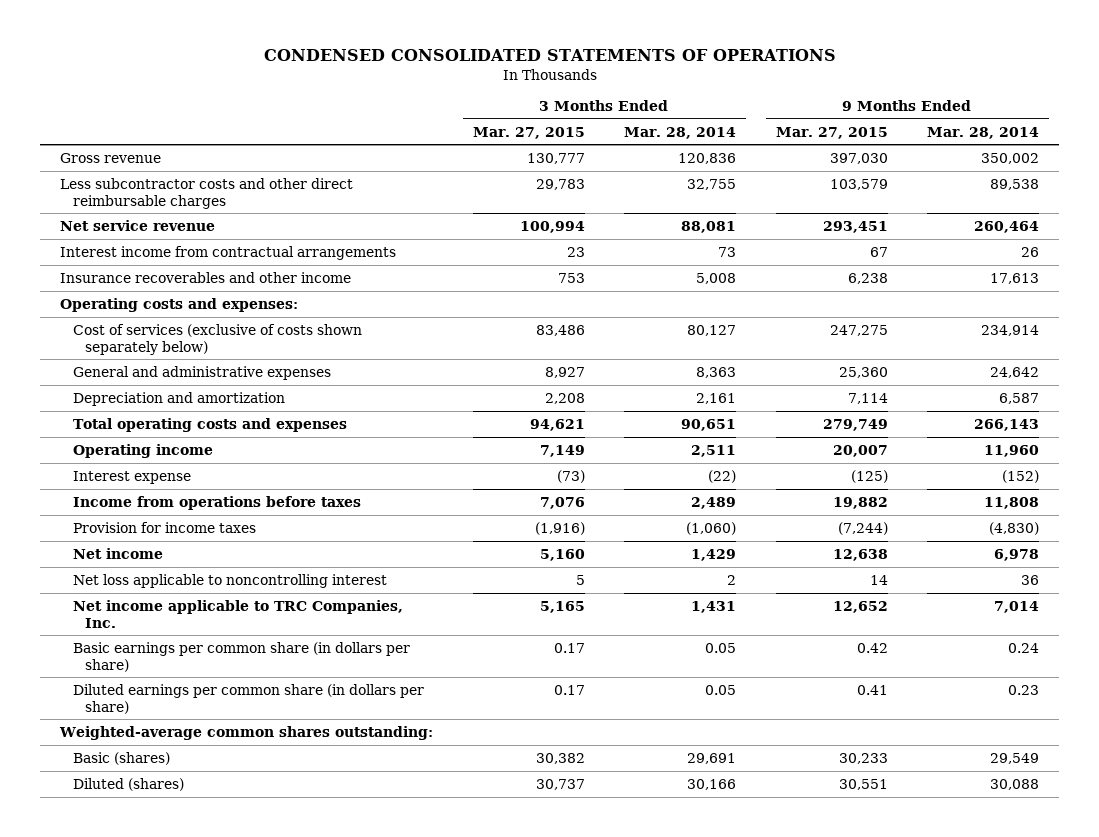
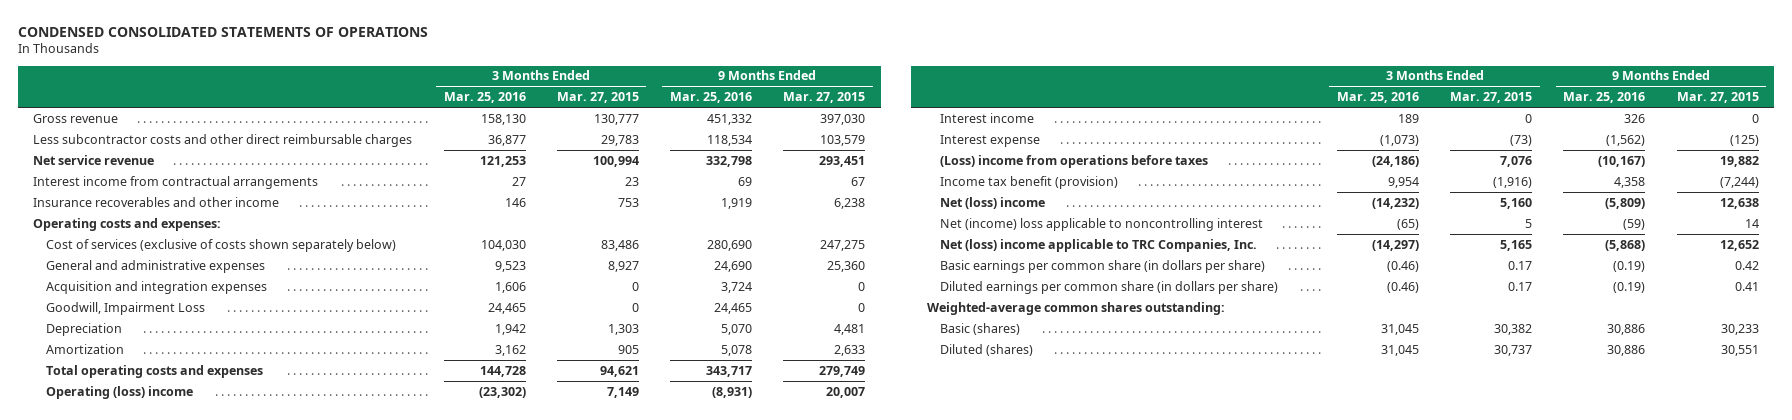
[624,126,737,139] Mar. 28, 2014 -> none
[927,126,1040,139] Mar. 28, 2014 -> none
none -> [443,92,526,104] Mar. 25, 2016
none -> [669,92,752,104] Mar. 25, 2016
[72,391,285,406] Depreciation and amortization -> none
none -> [46,280,268,294] Acquisition and integration expenses
none -> [46,301,206,315] Goodwill, Impairment Loss
none -> [46,322,123,336] Depreciation
none -> [46,343,125,354] Amortization
[72,443,213,458] Operating income -> [46,385,194,399] Operating (loss) income
none -> [939,112,1034,123] Interest income
[72,495,361,510] Income from operations before taxes -> [939,154,1208,168] (Loss) income from operations before taxes
[72,521,256,533] Provision for income taxes -> [939,175,1118,189] Income tax benefit (provision)
[72,547,163,559] Net income -> [939,196,1045,209] Net (loss) income
[72,573,387,588] Net loss applicable to noncontrolling interest -> [939,217,1263,231] Net (income) loss applicable to noncontrolling interest
[72,599,403,628] Net income applicable to TRC Companies, Inc. -> [939,238,1257,252] Net (loss) income applicable to TRC Companies, Inc.

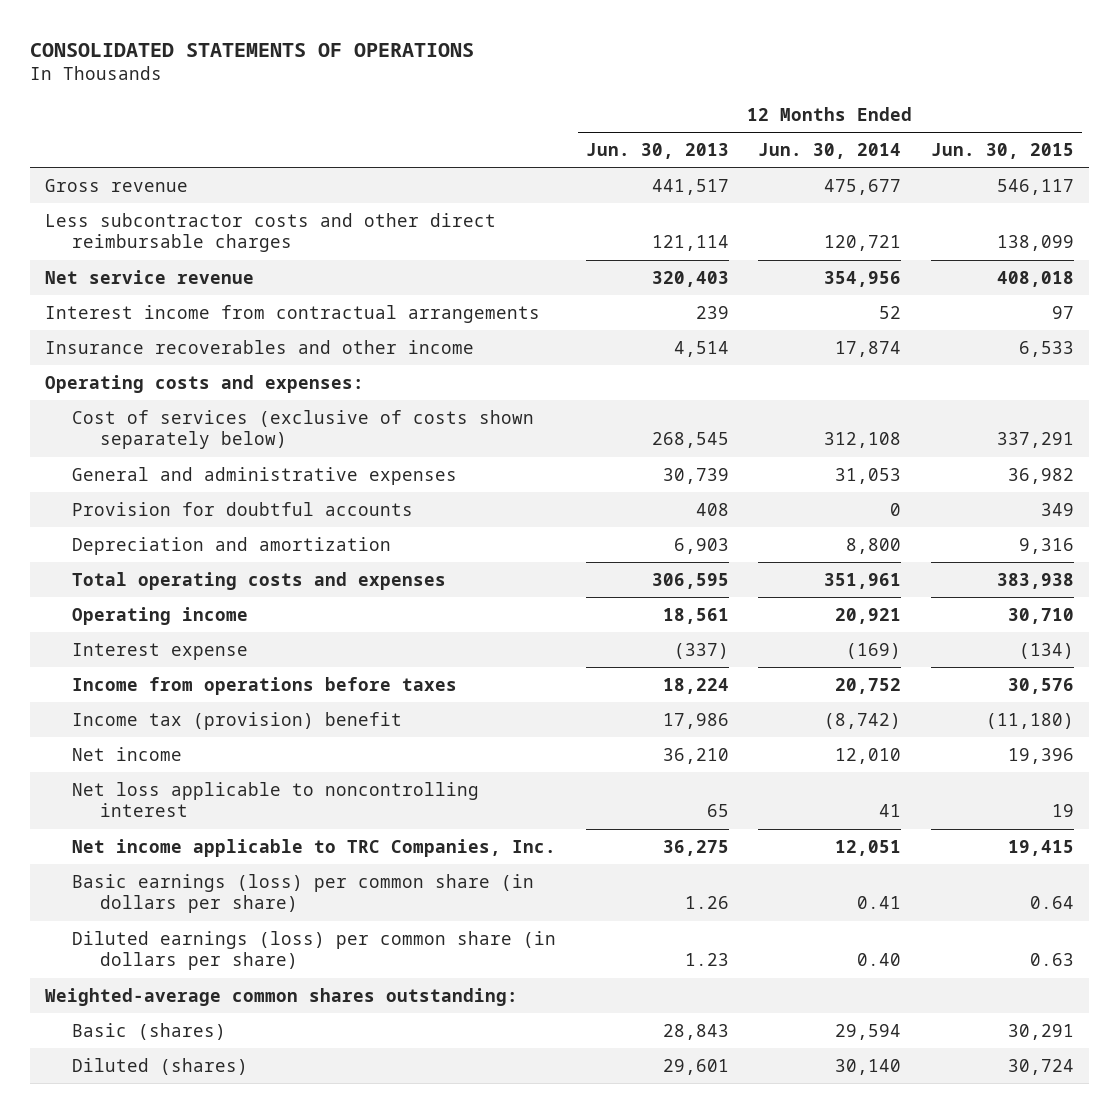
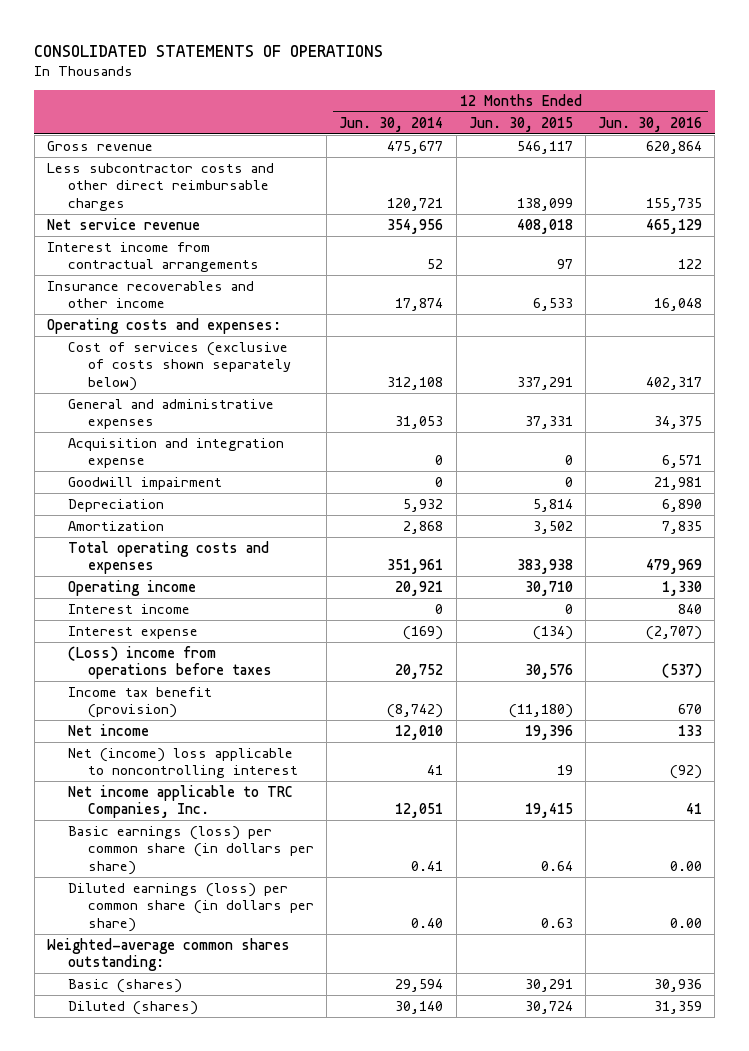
[585,143,729,160] Jun. 30, 2013 -> none
none -> [597,116,702,132] Jun. 30, 2016
[72,501,414,516] Provision for doubtful accounts -> none
[72,536,392,555] Depreciation and amortization -> none
[1008,467,1075,484] 36,982 -> [524,416,573,430] 37,331
none -> [67,437,284,469] Acquisition and integration expense
none -> [67,476,222,490] Goodwill impairment
none -> [67,498,164,512] Depreciation
none -> [67,520,164,531] Amortization
none -> [67,603,190,614] Interest income
[72,676,458,695] Income from operations before taxes -> [67,645,273,680] (Loss) income from operations before taxes
[72,711,403,730] Income tax (provision) benefit -> [67,686,212,719] Income tax benefit (provision)
[72,781,480,818] Net loss applicable to noncontrolling interest -> [67,747,299,779] Net (income) loss applicable to noncontrolling interest

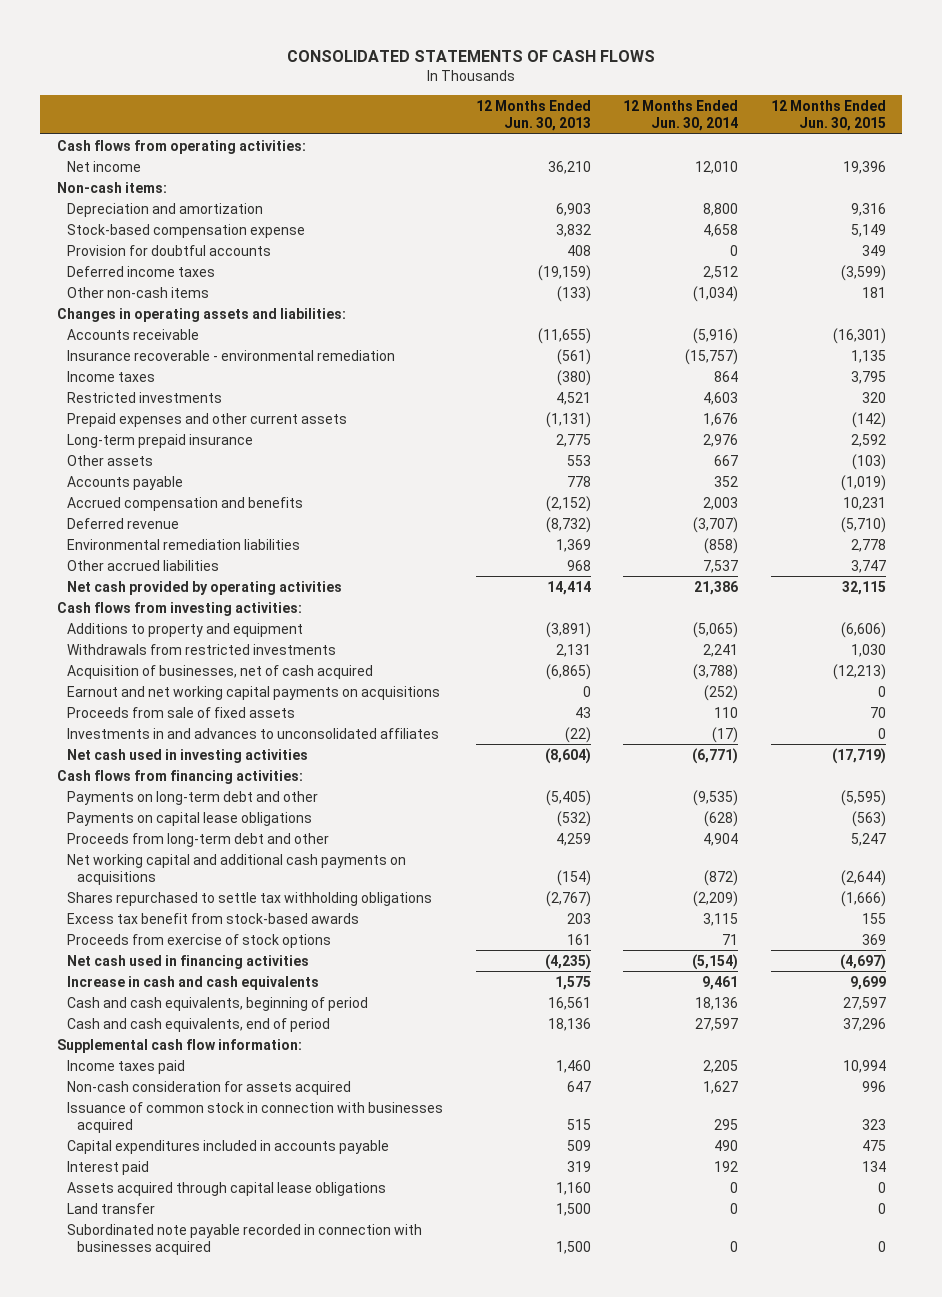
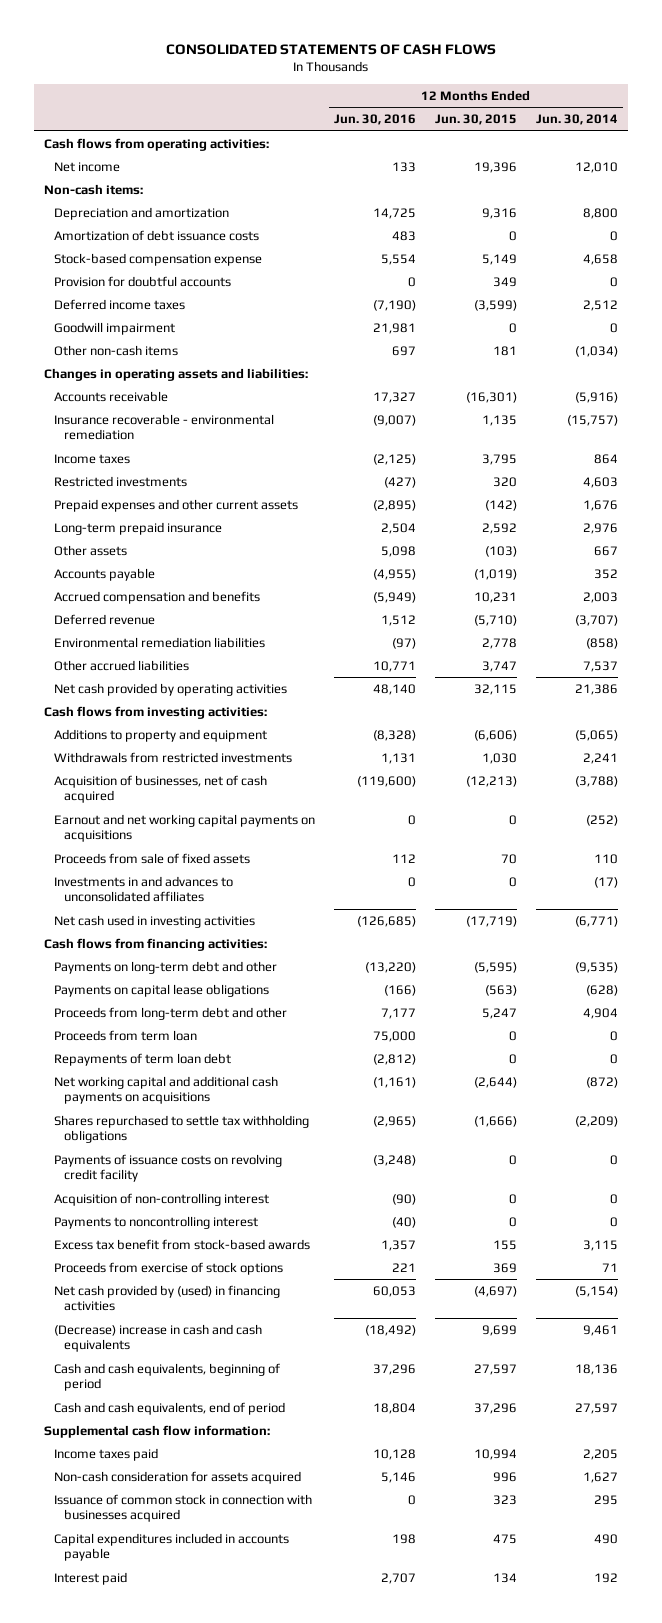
[475,100,591,132] 12 Months Ended Jun. 30, 2013 -> none
none -> [333,114,416,126] Jun. 30, 2016
none -> [53,229,259,241] Amortization of debt issuance costs
none -> [53,321,175,335] Goodwill impairment
none -> [53,1029,197,1041] Proceeds from term loan
none -> [53,1052,231,1066] Repayments of term loan debt
none -> [53,1153,282,1183] Payments of issuance costs on revolving credit facility
none -> [53,1192,269,1206] Acquisition of non-controlling interest
none -> [53,1215,258,1229] Payments to noncontrolling interest
[66,954,309,969] Net cash used in financing activities -> [53,1284,280,1312] Net cash provided by (used) in financing activities
[66,975,319,990] Increase in cash and cash equivalents -> [53,1323,262,1353] (Decrease) increase in cash and cash equivalents
[66,1181,386,1196] Assets acquired through capital lease obligations -> none
[66,1202,155,1214] Land transfer -> none
[66,1223,422,1255] Subordinated note payable recorded in connection with businesses acquired -> none

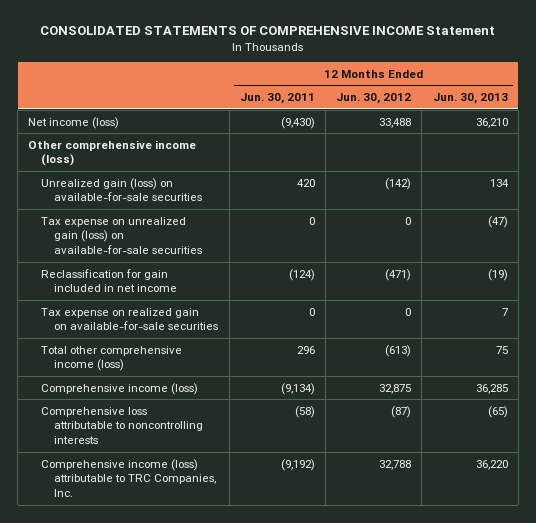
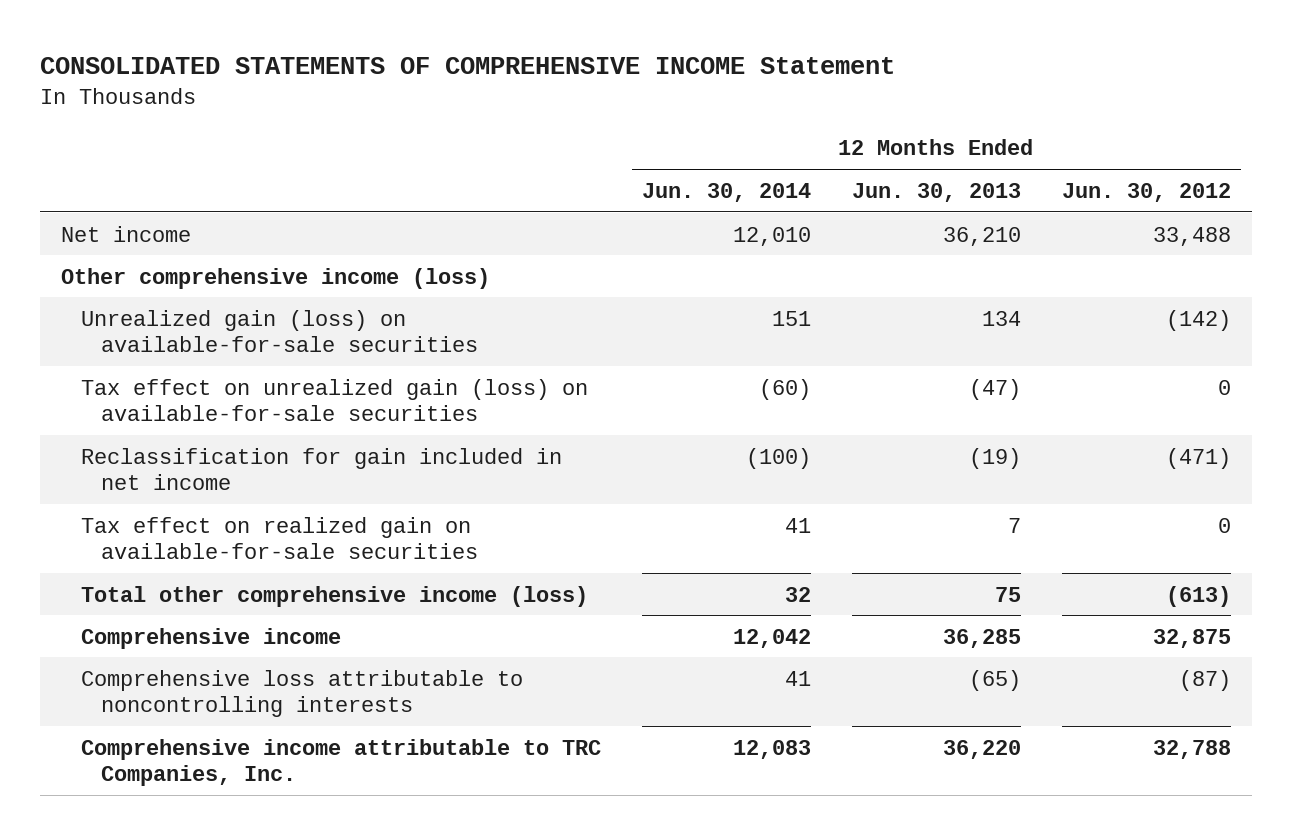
[239,92,315,104] Jun. 30, 2011 -> none
none -> [641,182,811,202] Jun. 30, 2014
[28,116,120,129] Net income (loss) -> [60,225,191,242] Net income
[41,216,203,255] Tax expense on unrealized gain (loss) on available-for-sale securities -> [80,378,588,422] Tax effect on unrealized gain (loss) on available-for-sale securities
[41,307,219,331] Tax expense on realized gain on available-for-sale securities -> [80,516,479,560] Tax effect on realized gain on available-for-sale securities
[41,382,199,395] Comprehensive income (loss) -> [80,627,341,649] Comprehensive income
[41,458,217,498] Comprehensive income (loss) attributable to TRC Companies, Inc. -> [80,738,601,787] Comprehensive income attributable to TRC Companies, Inc.

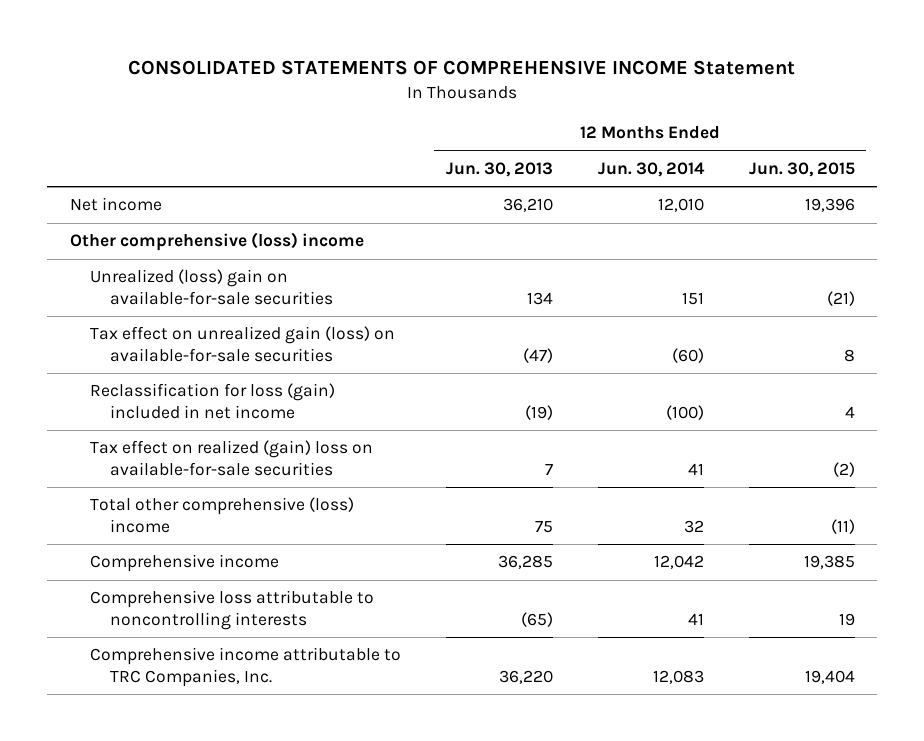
[1062,182,1232,202] Jun. 30, 2012 -> none
none -> [748,161,855,177] Jun. 30, 2015
[60,267,490,289] Other comprehensive income (loss) -> [69,232,364,252] Other comprehensive (loss) income
[80,309,479,353] Unrealized gain (loss) on available-for-sale securities -> [89,269,333,306] Unrealized (loss) gain on available-for-sale securities
[80,447,562,491] Reclassification for gain included in net income -> [89,383,335,420] Reclassification for loss (gain) included in net income
[80,516,479,560] Tax effect on realized gain on available-for-sale securities -> [89,440,373,477] Tax effect on realized (gain) loss on available-for-sale securities
[80,585,588,607] Total other comprehensive income (loss) -> [89,497,354,534] Total other comprehensive (loss) income

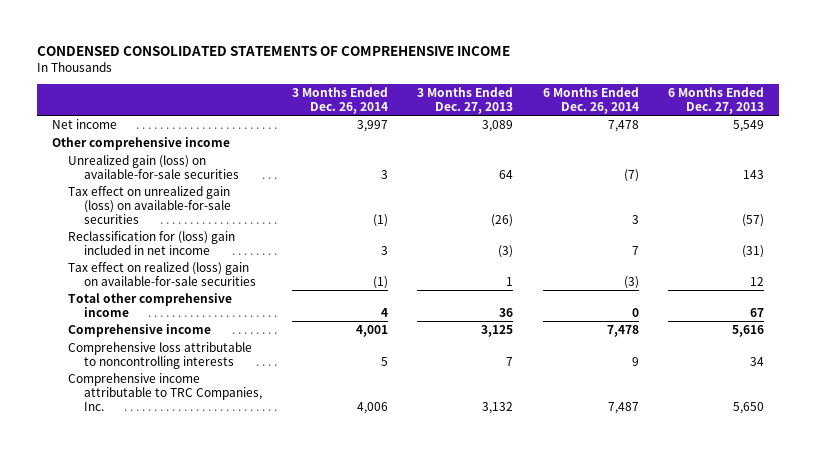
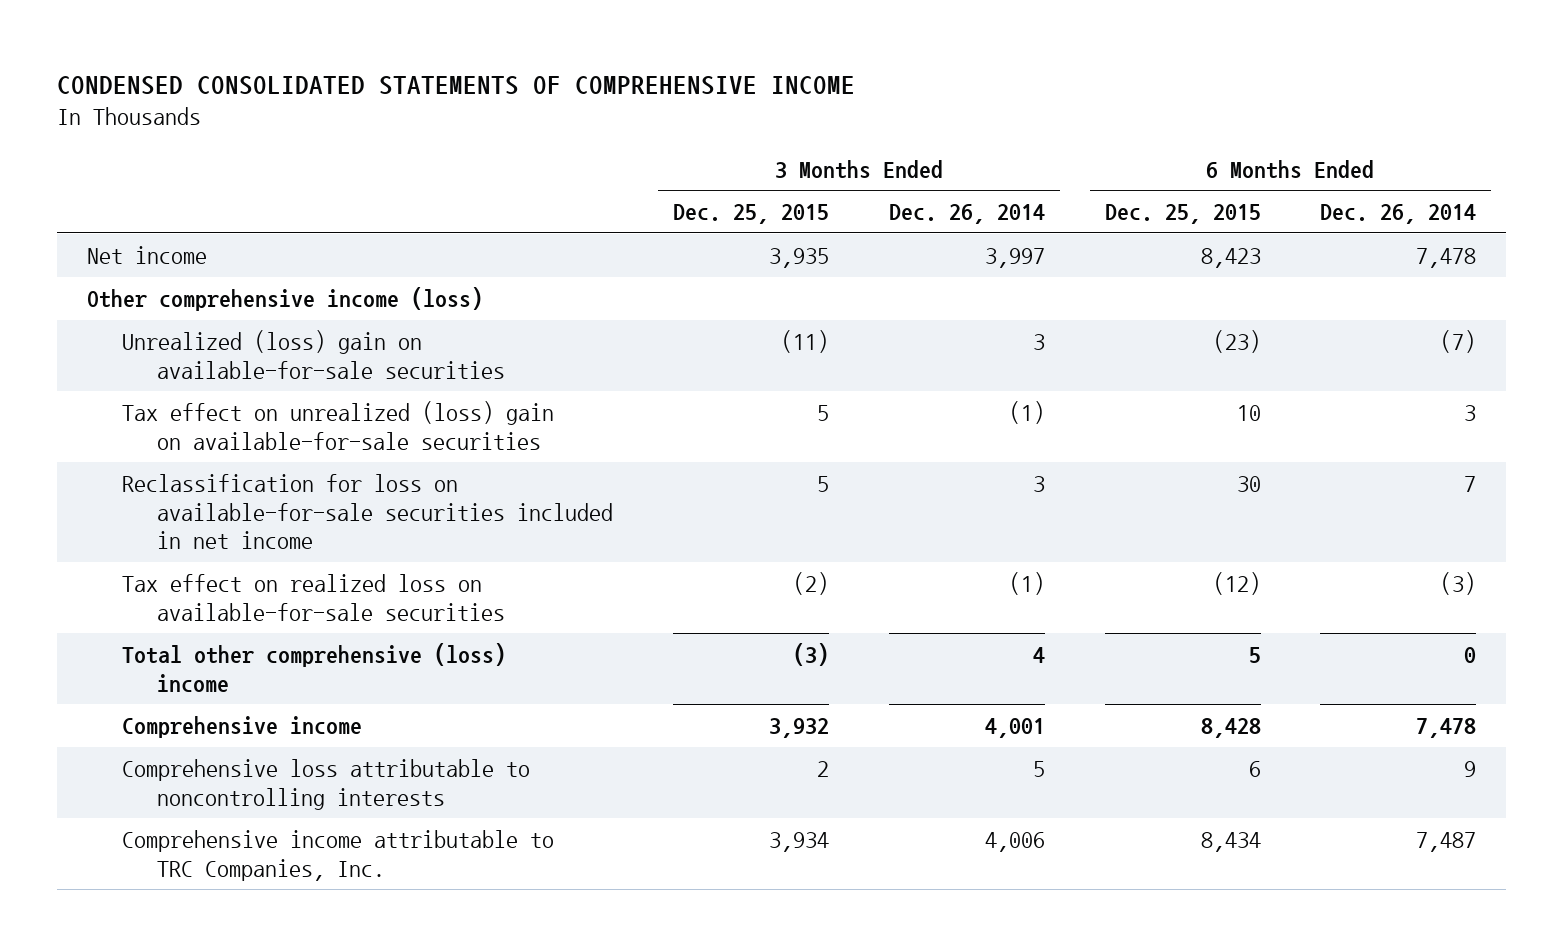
[417,86,514,114] 3 Months Ended Dec. 27, 2013 -> none
[668,86,765,114] 6 Months Ended Dec. 27, 2013 -> none
none -> [672,204,829,225] Dec. 25, 2015
none -> [1104,204,1261,225] Dec. 25, 2015
[52,137,231,151] Other comprehensive income -> [86,286,483,311] Other comprehensive income (loss)
[68,155,240,179] Unrealized gain (loss) on available-for-sale securities -> [121,329,506,379] Unrealized (loss) gain on available-for-sale securities
[68,186,232,224] Tax effect on unrealized gain (loss) on available-for-sale securities -> [121,400,554,450] Tax effect on unrealized (loss) gain on available-for-sale securities
[68,231,236,255] Reclassification for (loss) gain included in net income -> [121,473,614,550] Reclassification for loss on available-for-sale securities included in net income
[68,262,257,286] Tax effect on realized (loss) gain on available-for-sale securities -> [121,573,506,621] Tax effect on realized loss on available-for-sale securities
[68,293,233,317] Total other comprehensive income -> [121,642,506,693] Total other comprehensive (loss) income

